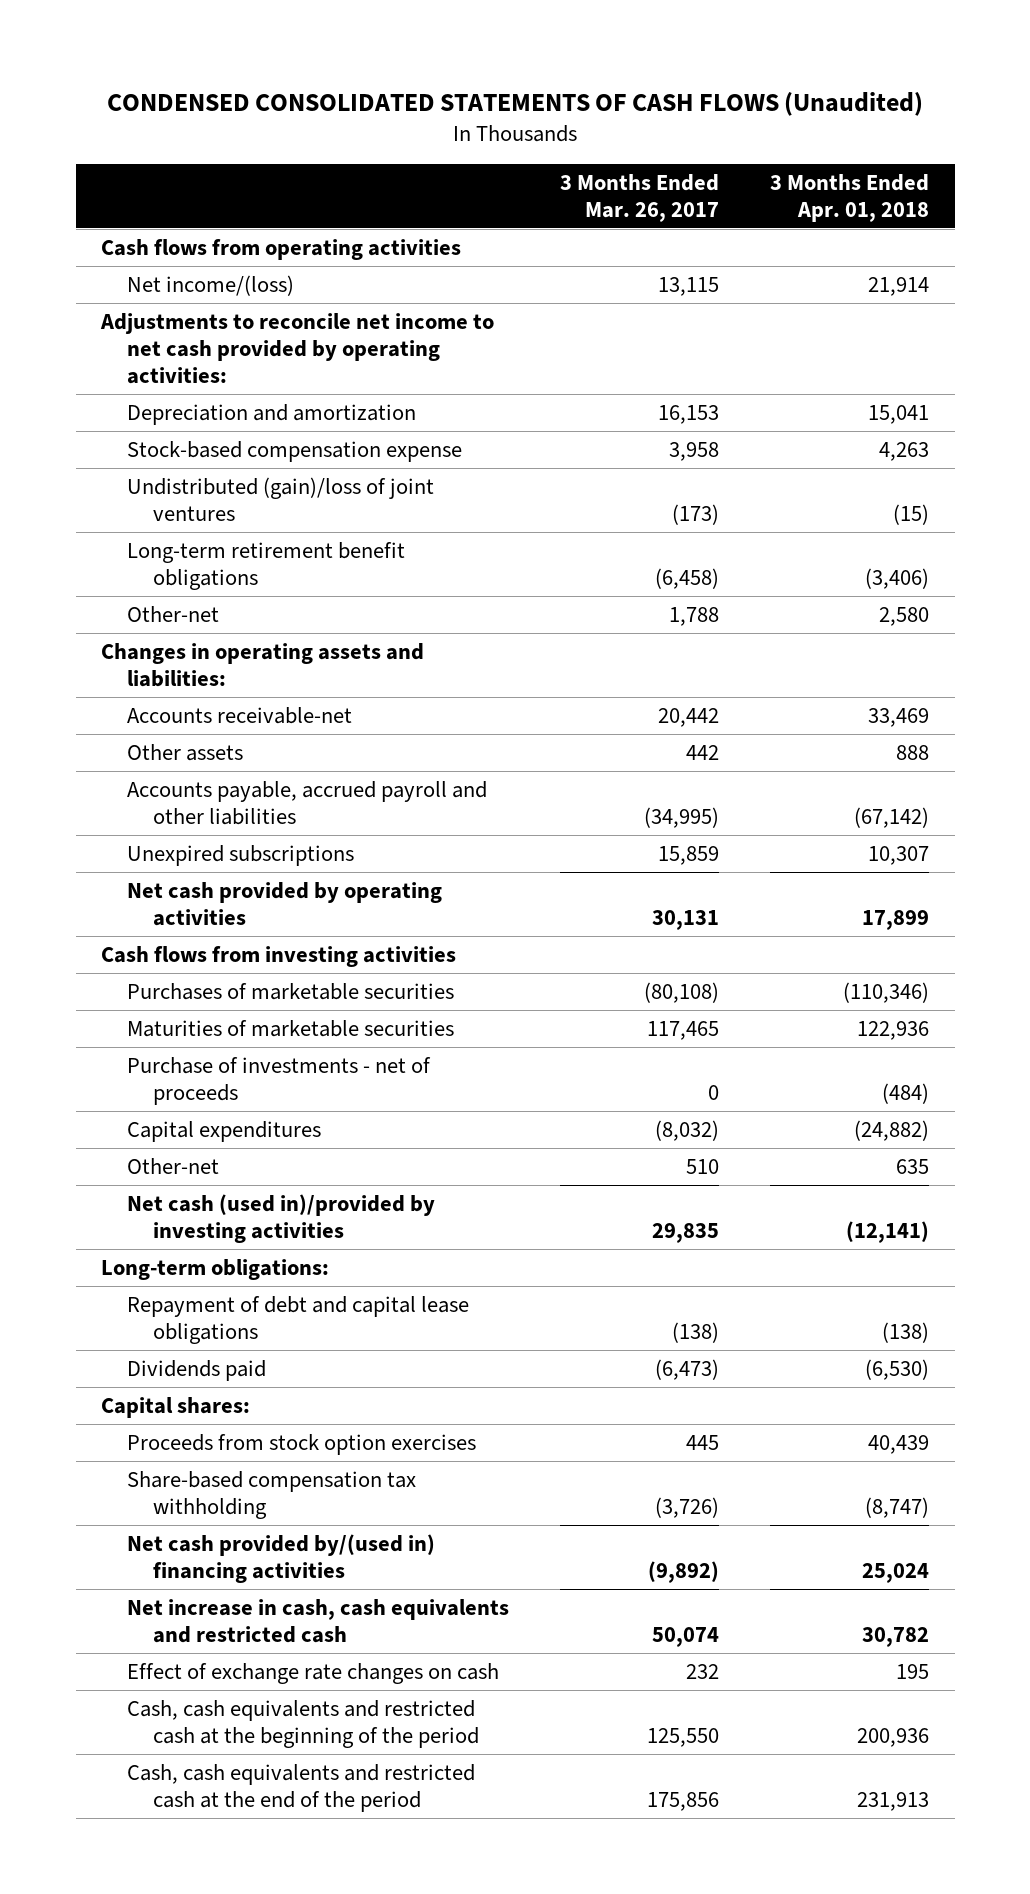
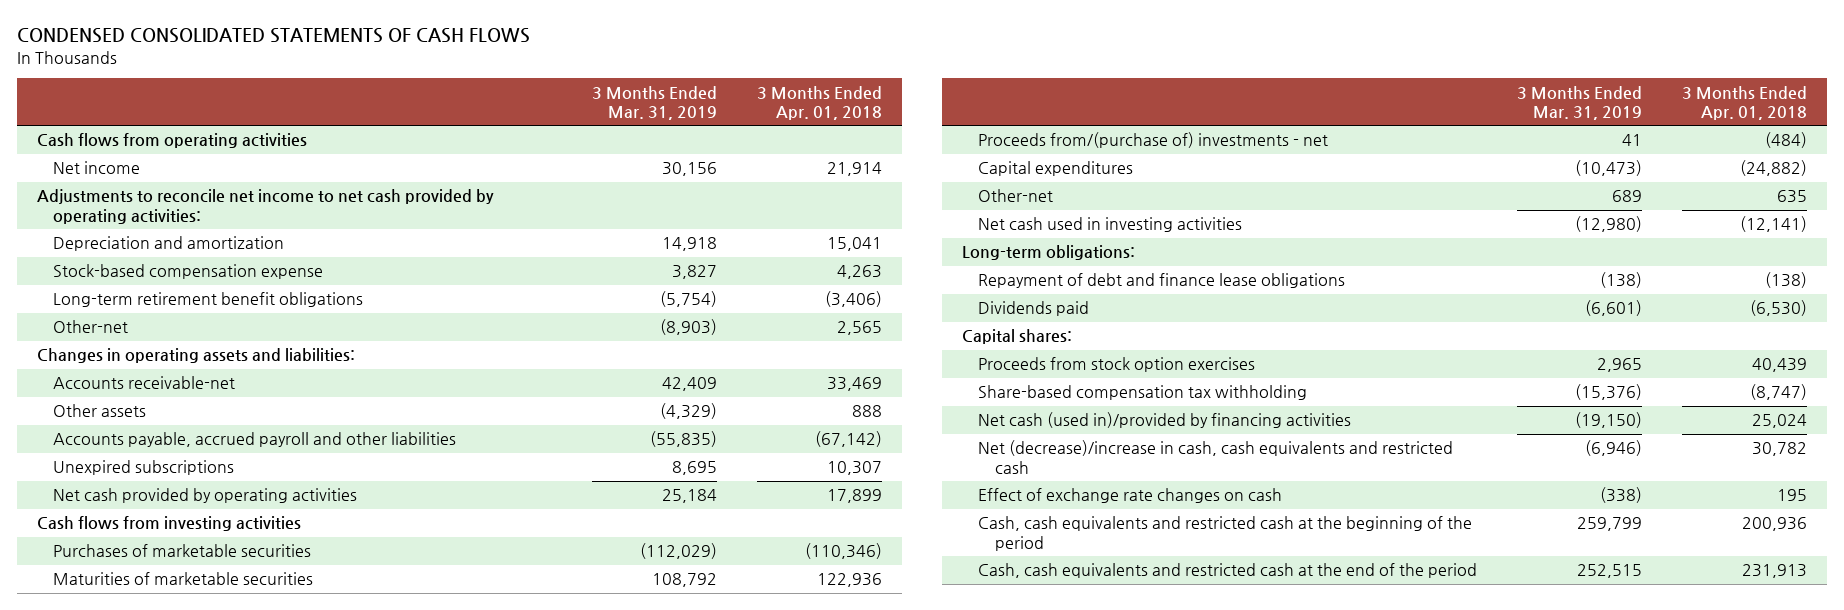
[107,91,924,116] CONDENSED CONSOLIDATED STATEMENTS OF CASH FLOWS (Unaudited) -> [16,28,530,44] CONDENSED CONSOLIDATED STATEMENTS OF CASH FLOWS
[560,173,720,222] 3 Months Ended Mar. 26, 2017 -> none
none -> [592,85,718,120] 3 Months Ended Mar. 31, 2019
[127,274,295,296] Net income/(loss) -> [53,161,141,175] Net income
[127,476,435,522] Undistributed (gain)/loss of joint ventures -> none
[879,606,930,626] 2,580 -> [837,321,883,336] 2,565
[127,1056,432,1106] Purchase of investments - net of proceeds -> [978,132,1329,149] Proceeds from/(purchase of) investments - net
[127,1193,436,1244] Net cash (used in)/provided by investing activities -> [978,217,1243,233] Net cash used in investing activities
[127,1295,470,1345] Repayment of debt and capital lease obligations -> [978,273,1346,289] Repayment of debt and finance lease obligations
[127,1533,436,1584] Net cash provided by/(used in) financing activities -> [978,412,1352,429] Net cash (used in)/provided by financing activities
[127,1598,510,1644] Net increase in cash, cash equivalents and restricted cash -> [978,440,1454,474] Net (decrease)/increase in cash, cash equivalents and restricted cash

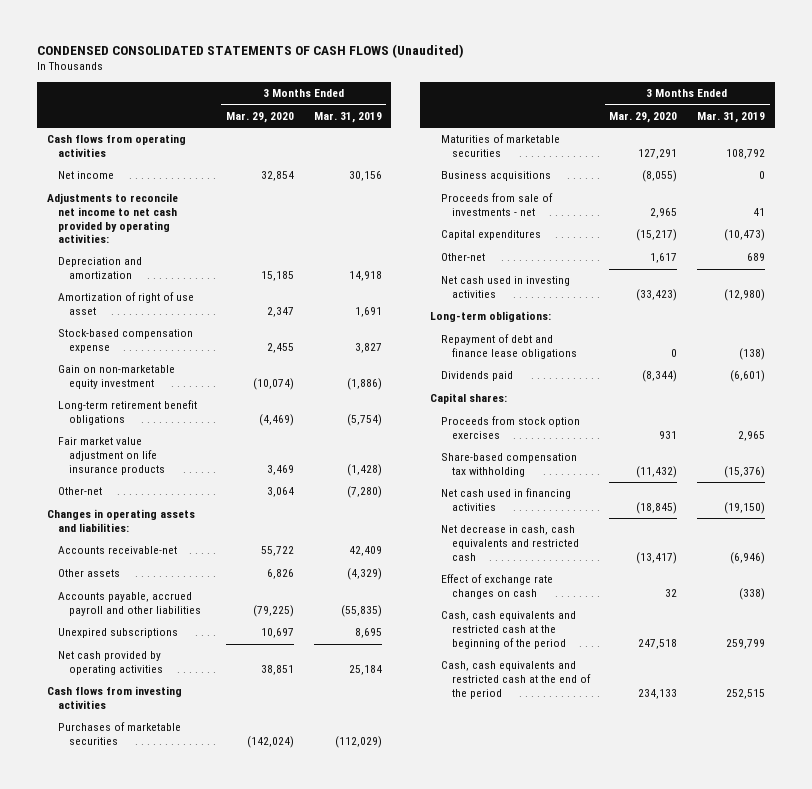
[16,28,530,44] CONDENSED CONSOLIDATED STATEMENTS OF CASH FLOWS -> [36,43,464,58] CONDENSED CONSOLIDATED STATEMENTS OF CASH FLOWS (Unaudited)
[757,85,883,120] 3 Months Ended Apr. 01, 2018 -> none
none -> [226,112,295,124] Mar. 29, 2020
none -> [57,292,194,315] Amortization of right of use asset
none -> [57,365,175,389] Gain on non-marketable equity investment
none -> [57,437,165,475] Fair market value adjustment on life insurance products
[660,319,718,336] (8,903) -> [346,486,382,499] (7,280)
none -> [440,171,551,182] Business acquisitions
[978,132,1329,149] Proceeds from/(purchase of) investments - net -> [440,193,553,216] Proceeds from sale of investments - net
[978,412,1352,429] Net cash (used in)/provided by financing activities -> [440,488,571,511] Net cash used in financing activities
[978,440,1454,474] Net (decrease)/increase in cash, cash equivalents and restricted cash -> [440,525,580,561] Net decrease in cash, cash equivalents and restricted cash

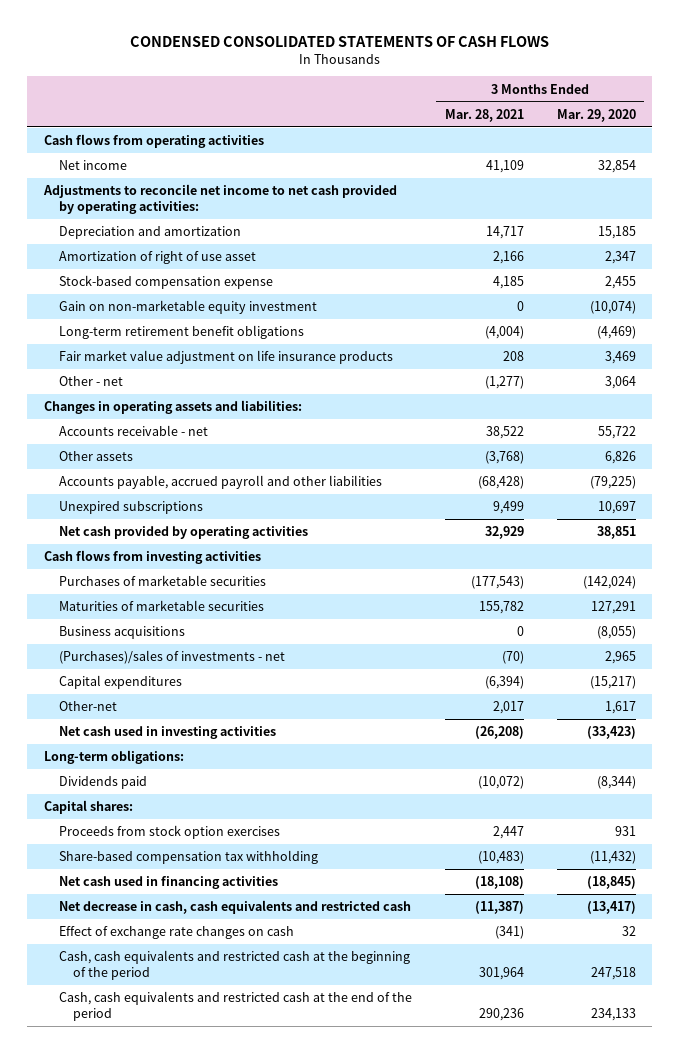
[36,43,464,58] CONDENSED CONSOLIDATED STATEMENTS OF CASH FLOWS (Unaudited) -> [129,35,549,47] CONDENSED CONSOLIDATED STATEMENTS OF CASH FLOWS
[313,112,382,124] Mar. 31, 2019 -> none
none -> [444,108,524,122] Mar. 28, 2021
[57,487,102,496] Other-net -> [58,376,123,387] Other - net
[57,546,177,555] Accounts receivable-net -> [58,425,208,437] Accounts receivable - net
[440,193,553,216] Proceeds from sale of investments - net -> [58,650,285,665] (Purchases)/sales of investments - net
[440,334,578,359] Repayment of debt and finance lease obligations -> none

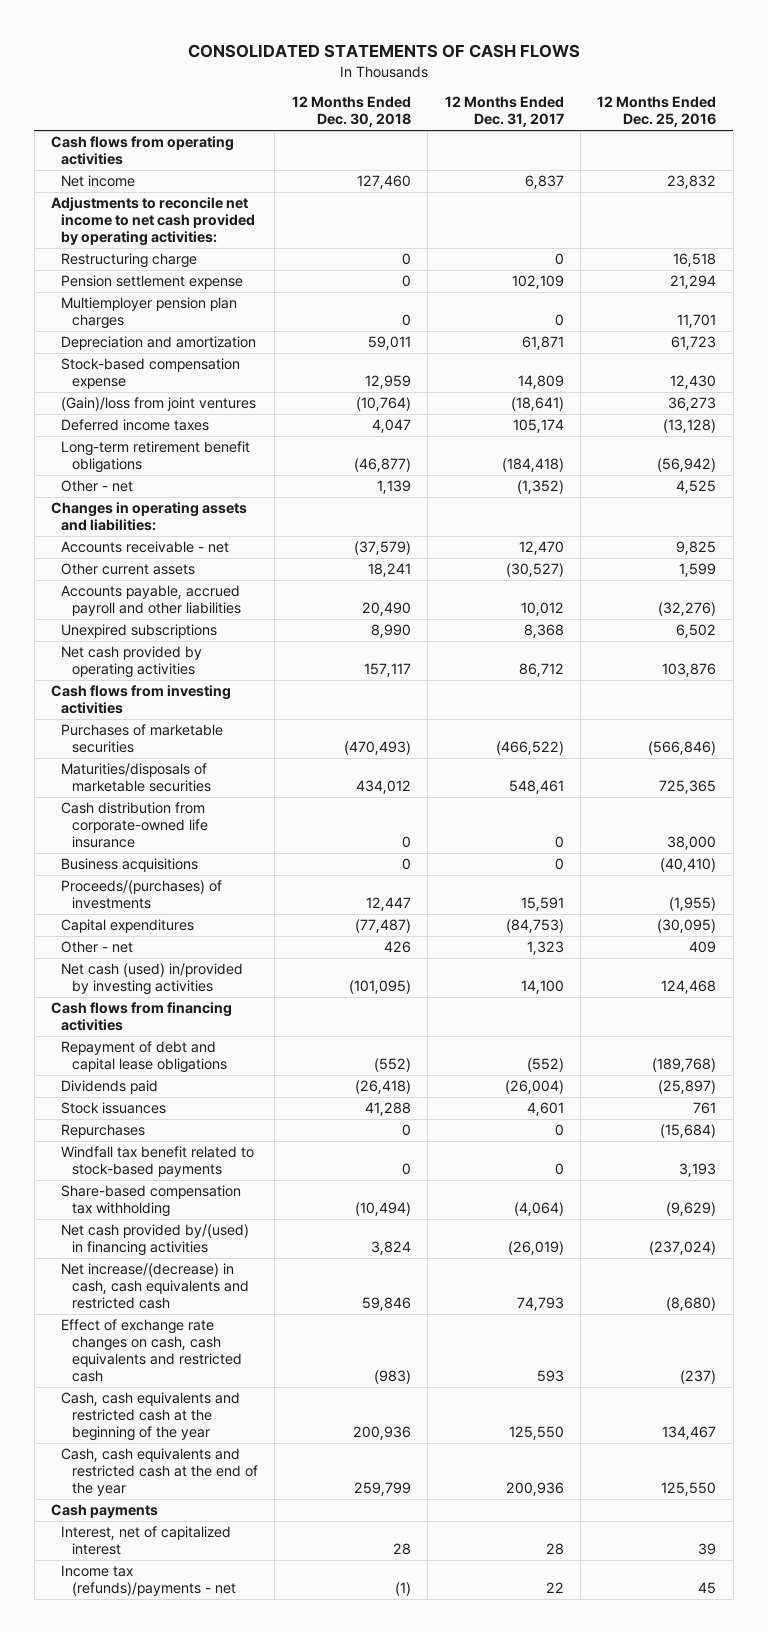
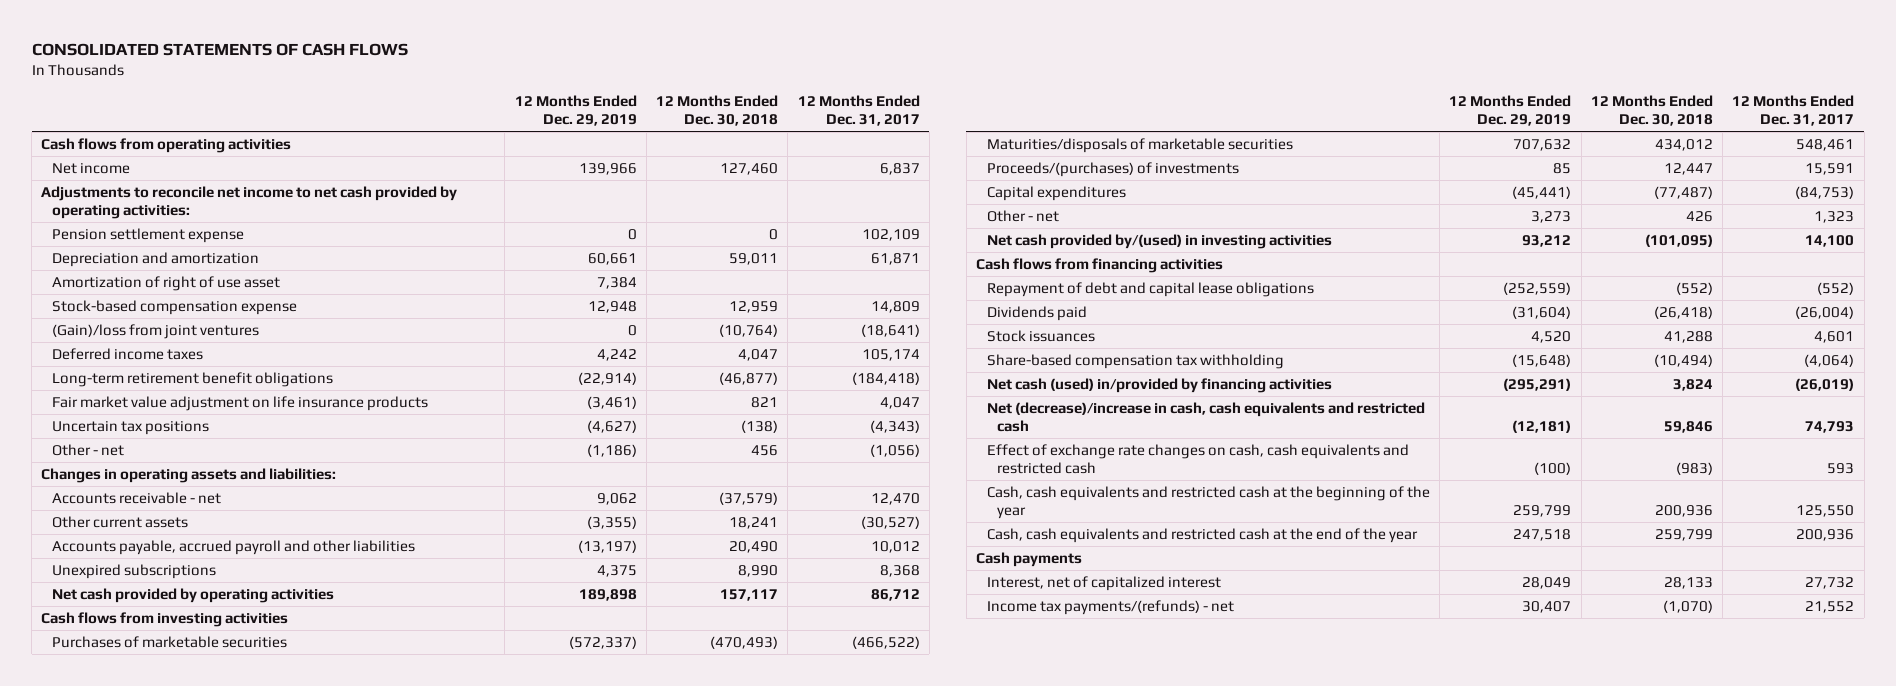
[597,96,717,128] 12 Months Ended Dec. 25, 2016 -> none
none -> [514,95,637,127] 12 Months Ended Dec. 29, 2019
[61,253,198,269] Restructuring charge -> none
[61,297,238,330] Multiemployer pension plan charges -> none
none -> [52,275,281,291] Amortization of right of use asset
none -> [52,395,429,411] Fair market value adjustment on life insurance products
none -> [52,420,210,435] Uncertain tax positions
[376,480,411,495] 1,139 -> [751,444,779,456] 456
[516,480,564,495] (1,352) -> [869,443,920,457] (1,056)
[61,802,208,849] Cash distribution from corporate-owned life insurance -> none
[61,858,199,873] Business acquisitions -> none
[61,963,244,996] Net cash (used) in/provided by investing activities -> [986,233,1332,249] Net cash provided by/(used) in investing activities
[61,1124,146,1139] Repurchases -> none
[61,1146,255,1178] Windfall tax benefit related to stock-based payments -> none
[61,1224,250,1257] Net cash provided by/(used) in financing activities -> [986,377,1332,393] Net cash (used) in/provided by financing activities
[61,1263,249,1310] Net increase/(decrease) in cash, cash equivalents and restricted cash -> [986,401,1425,432] Net (decrease)/increase in cash, cash equivalents and restricted cash
[392,1543,411,1556] 28 -> [1663,576,1713,589] 28,133
[545,1543,564,1556] 28 -> [1805,576,1855,589] 27,732
[61,1565,236,1597] Income tax (refunds)/payments - net -> [986,599,1234,615] Income tax payments/(refunds) - net
[394,1582,411,1597] (1) -> [1662,599,1713,613] (1,070)
[545,1582,564,1594] 22 -> [1805,600,1855,613] 21,552

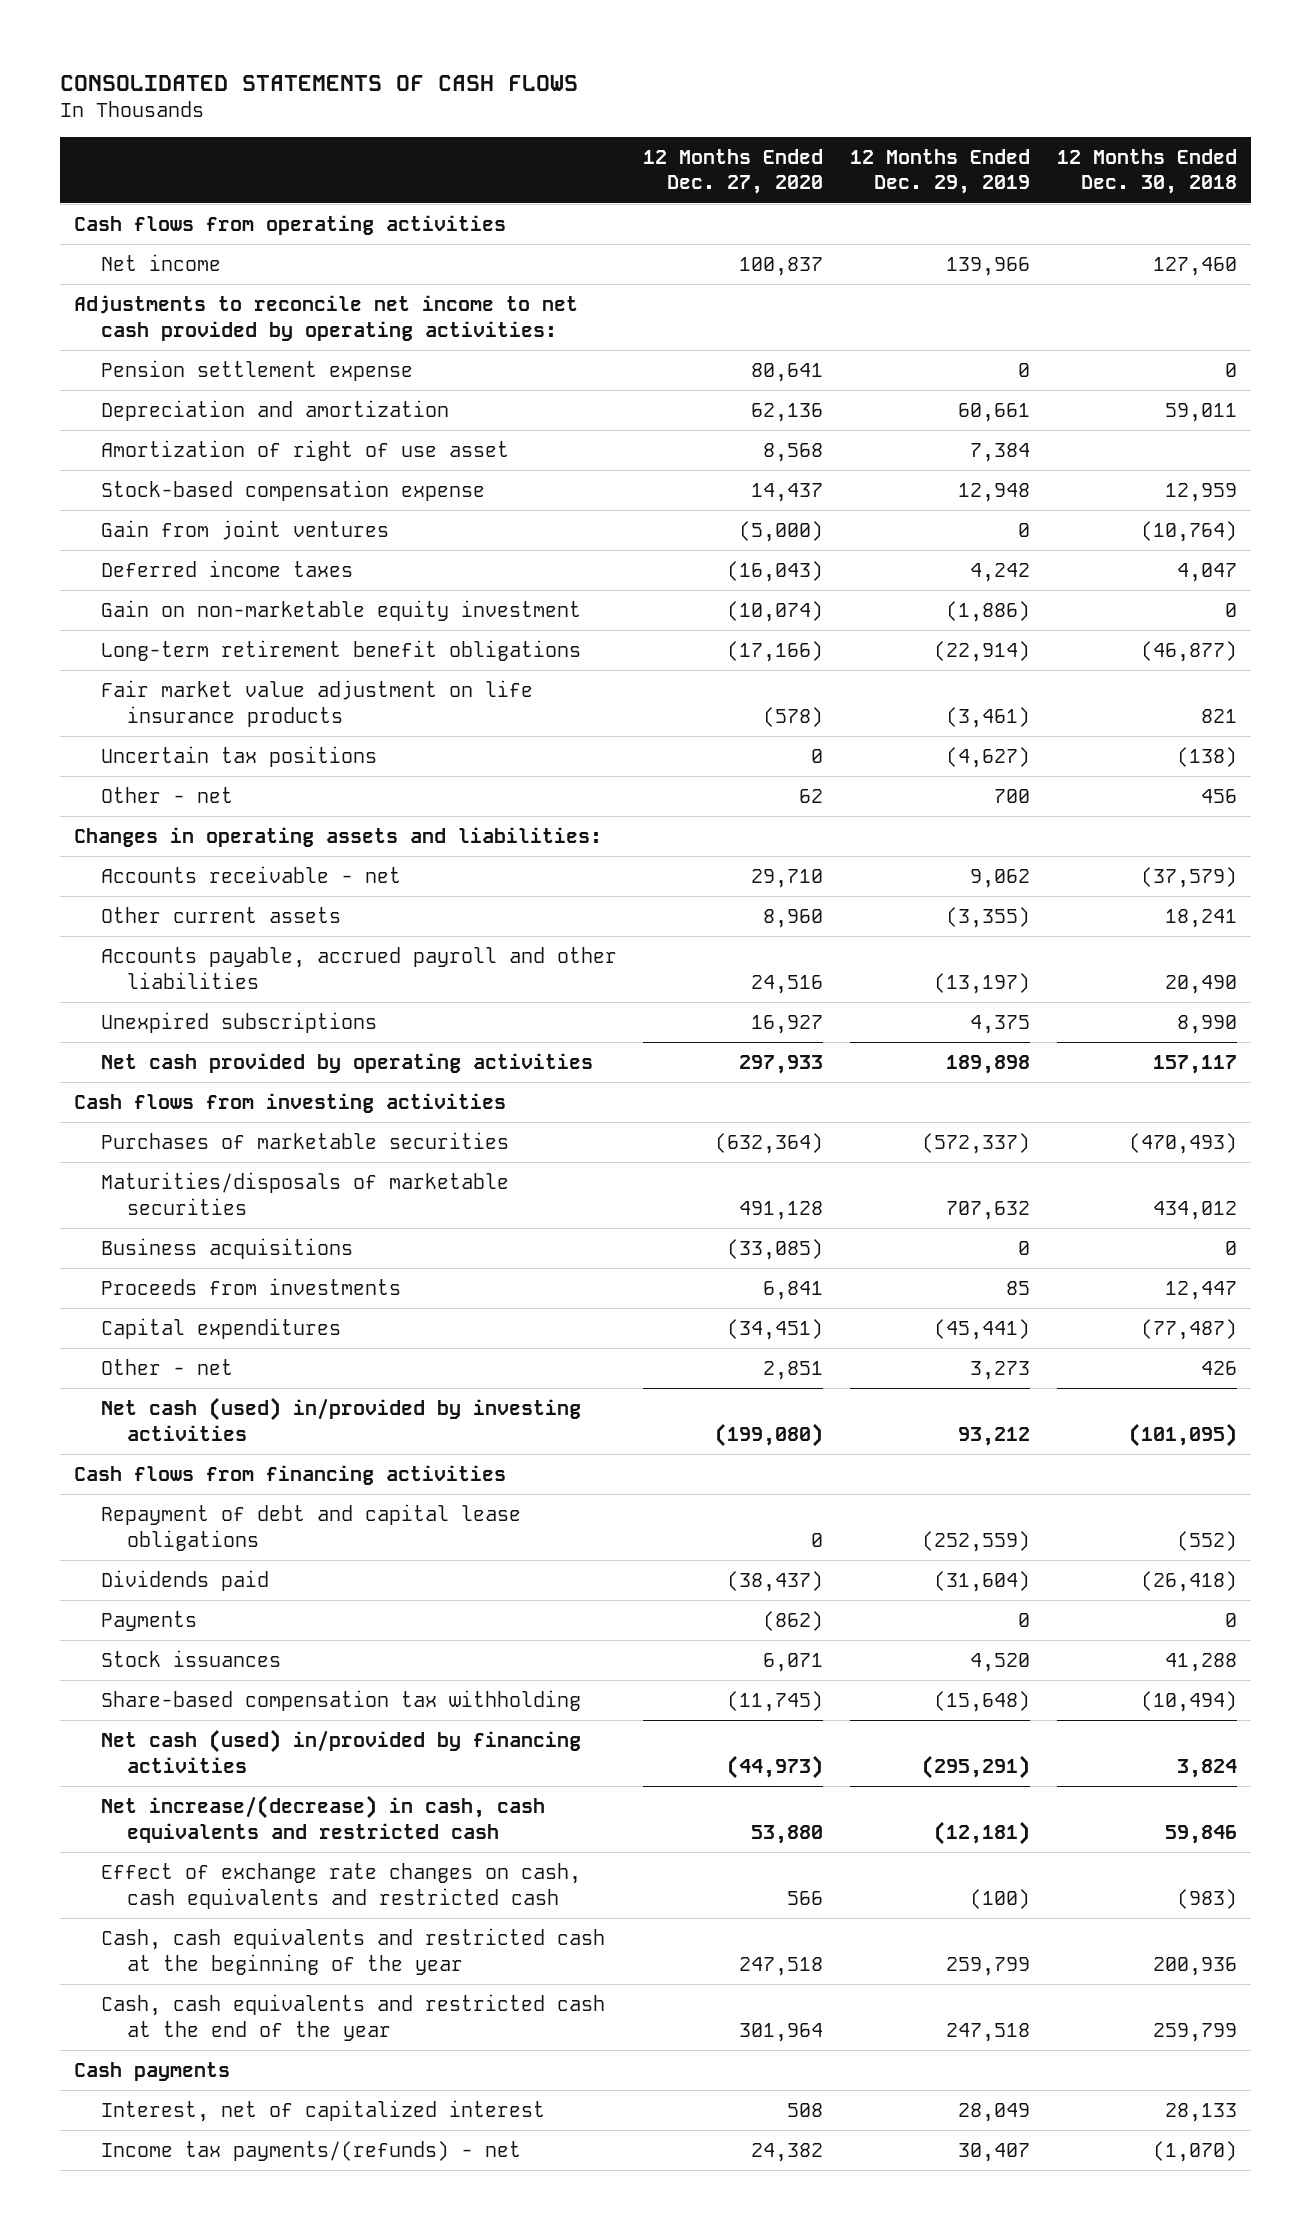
[797,95,920,127] 12 Months Ended Dec. 31, 2017 -> none
none -> [643,148,824,195] 12 Months Ended Dec. 27, 2020
[52,323,260,339] (Gain)/loss from joint ventures -> [100,520,389,541] Gain from joint ventures
none -> [100,600,581,622] Gain on non-marketable equity investment
[586,443,637,457] (1,186) -> [994,789,1031,804] 700
none -> [100,1238,353,1260] Business acquisitions
[986,161,1239,177] Proceeds/(purchases) of investments -> [100,1278,401,1296] Proceeds from investments
[986,233,1332,249] Net cash provided by/(used) in investing activities -> [100,1397,581,1441] Net cash (used) in/provided by investing activities
none -> [100,1611,197,1632] Payments
[986,401,1425,432] Net (decrease)/increase in cash, cash equivalents and restricted cash -> [100,1795,545,1843] Net increase/(decrease) in cash, cash equivalents and restricted cash

